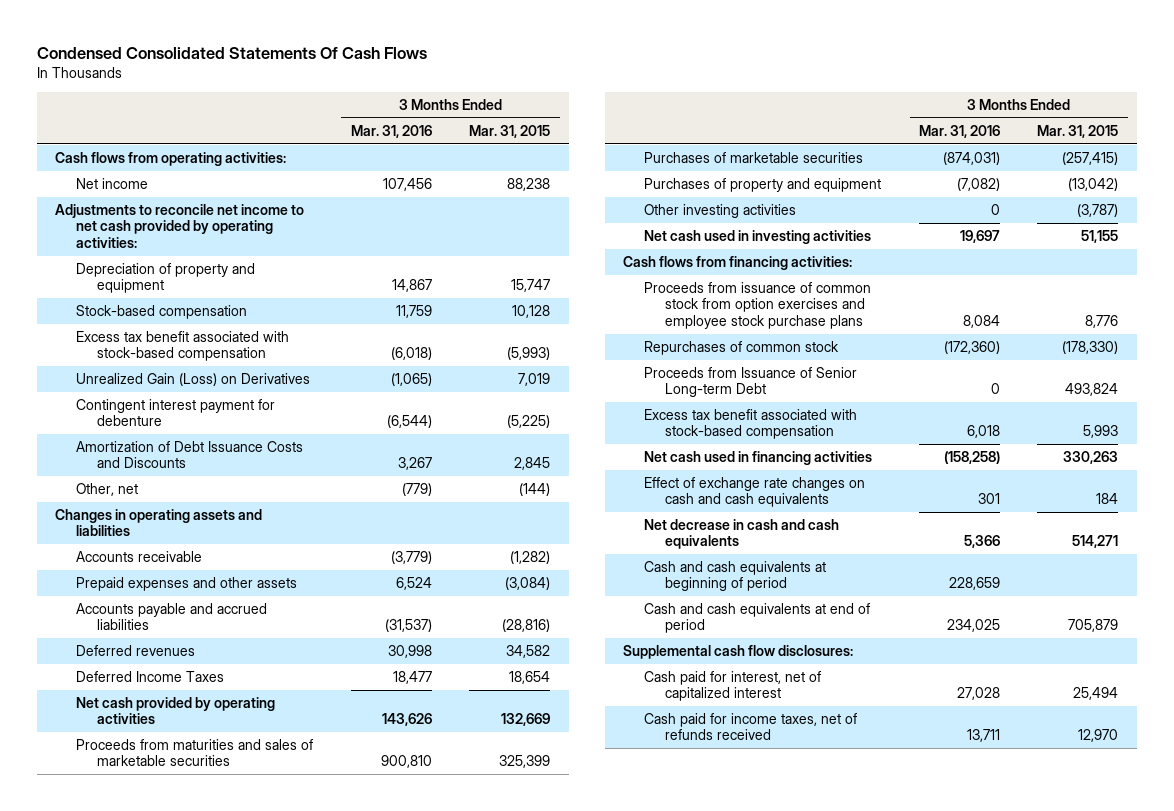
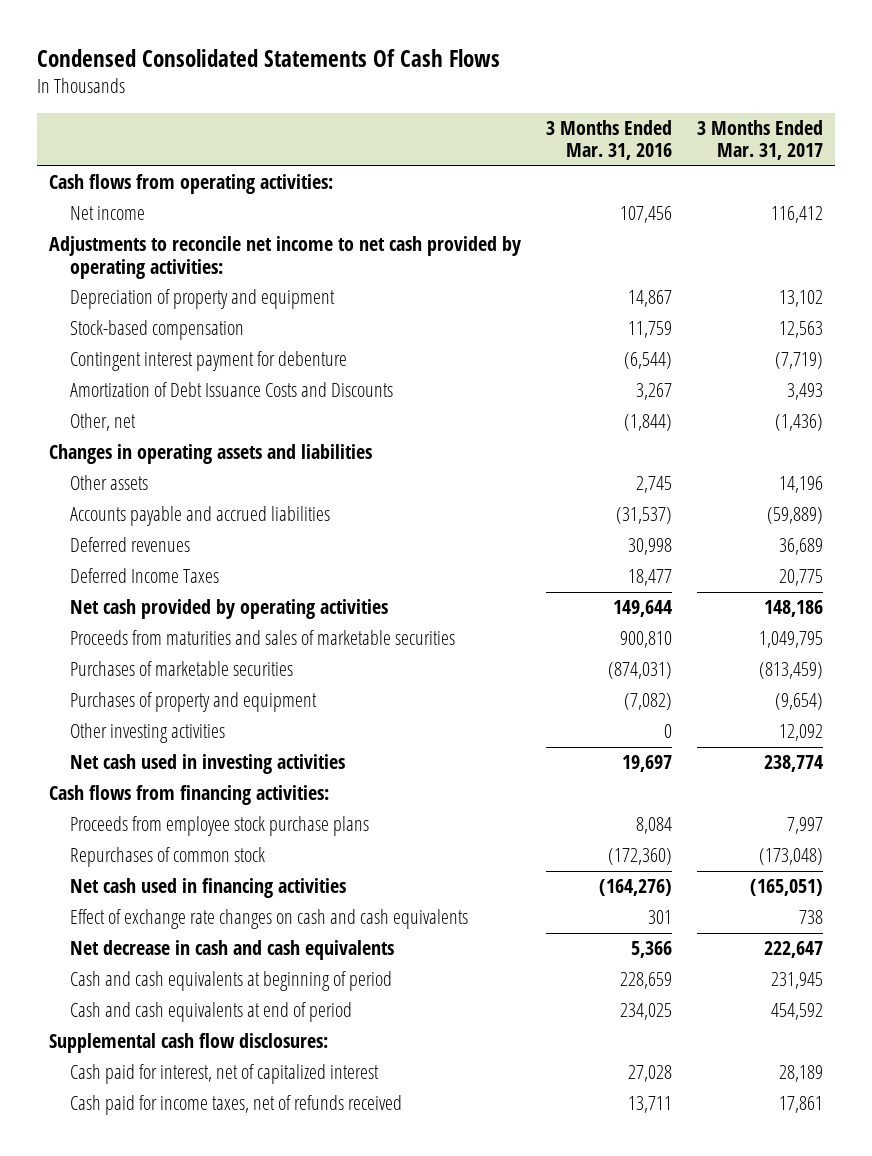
[469,124,551,138] Mar. 31, 2015 -> none
none -> [696,119,823,161] 3 Months Ended Mar. 31, 2017
[76,331,290,362] Excess tax benefit associated with stock-based compensation -> none
[76,373,311,387] Unrealized Gain (Loss) on Derivatives -> none
[401,483,432,497] (779) -> [624,414,673,432] (1,844)
[76,551,203,563] Accounts receivable -> none
[76,577,298,592] Prepaid expenses and other assets -> [70,475,149,491] Other assets
[395,577,432,591] 6,524 -> [636,476,673,494] 2,745
[381,713,432,727] 143,626 -> [613,600,673,618] 149,644
[644,282,872,329] Proceeds from issuance of common stock from option exercises and employee stock purchase plans -> [70,816,370,837] Proceeds from employee stock purchase plans
[644,367,858,398] Proceeds from Issuance of Senior Long-term Debt -> none
[644,409,858,440] Excess tax benefit associated with stock-based compensation -> none
[943,451,1000,465] (158,258) -> [599,879,673,897] (164,276)

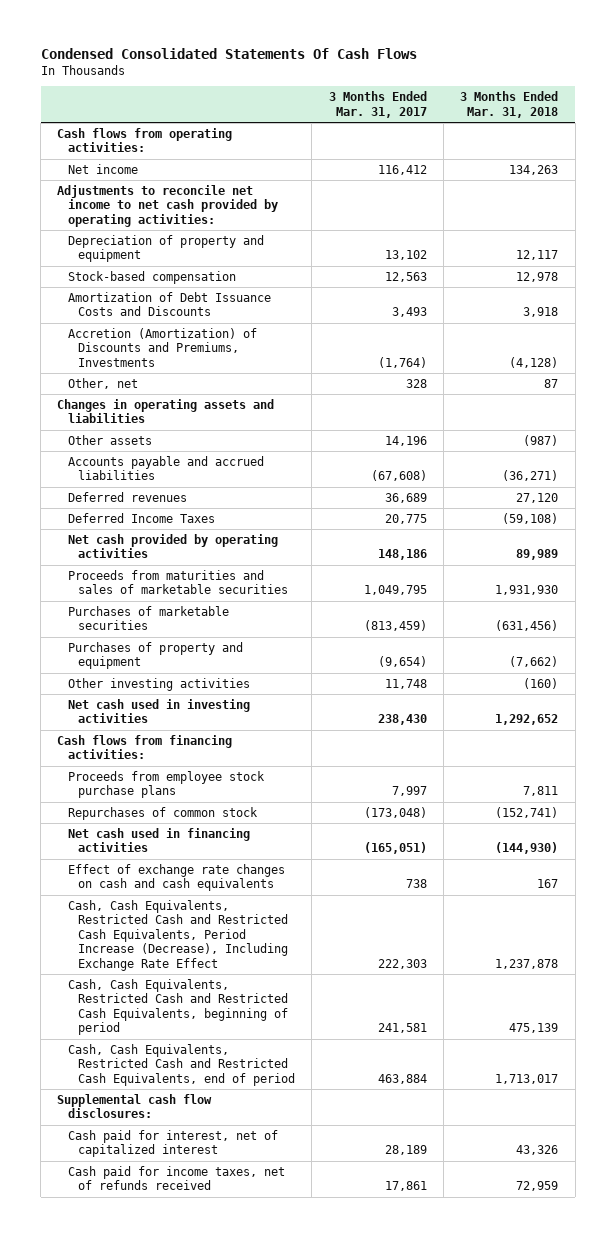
[546,119,673,161] 3 Months Ended Mar. 31, 2016 -> none
none -> [460,91,559,118] 3 Months Ended Mar. 31, 2018
[70,351,348,372] Contingent interest payment for debenture -> none
none -> [67,327,257,367] Accretion (Amortization) of Discounts and Premiums, Investments
[774,414,823,432] (1,436) -> [405,378,427,388] 328
[766,507,823,525] (59,889) -> [370,470,427,482] (67,608)
[778,724,823,742] 12,092 -> [384,678,427,689] 11,748
[763,755,823,773] 238,774 -> [377,714,427,726] 238,430
[70,940,395,961] Net decrease in cash and cash equivalents -> none
none -> [67,899,289,972] Cash, Cash Equivalents, Restricted Cash and Restricted Cash Equivalents, Period Increase (Decrease), Including Exchange Rate Effect
[70,971,393,992] Cash and cash equivalents at beginning of period -> [67,978,289,1036] Cash, Cash Equivalents, Restricted Cash and Restricted Cash Equivalents, beginning of period
[770,972,823,990] 231,945 -> [377,1023,427,1034] 241,581
[70,1002,353,1023] Cash and cash equivalents at end of period -> [67,1043,296,1086] Cash, Cash Equivalents, Restricted Cash and Restricted Cash Equivalents, end of period
[770,1003,823,1021] 454,592 -> [377,1073,427,1084] 463,884

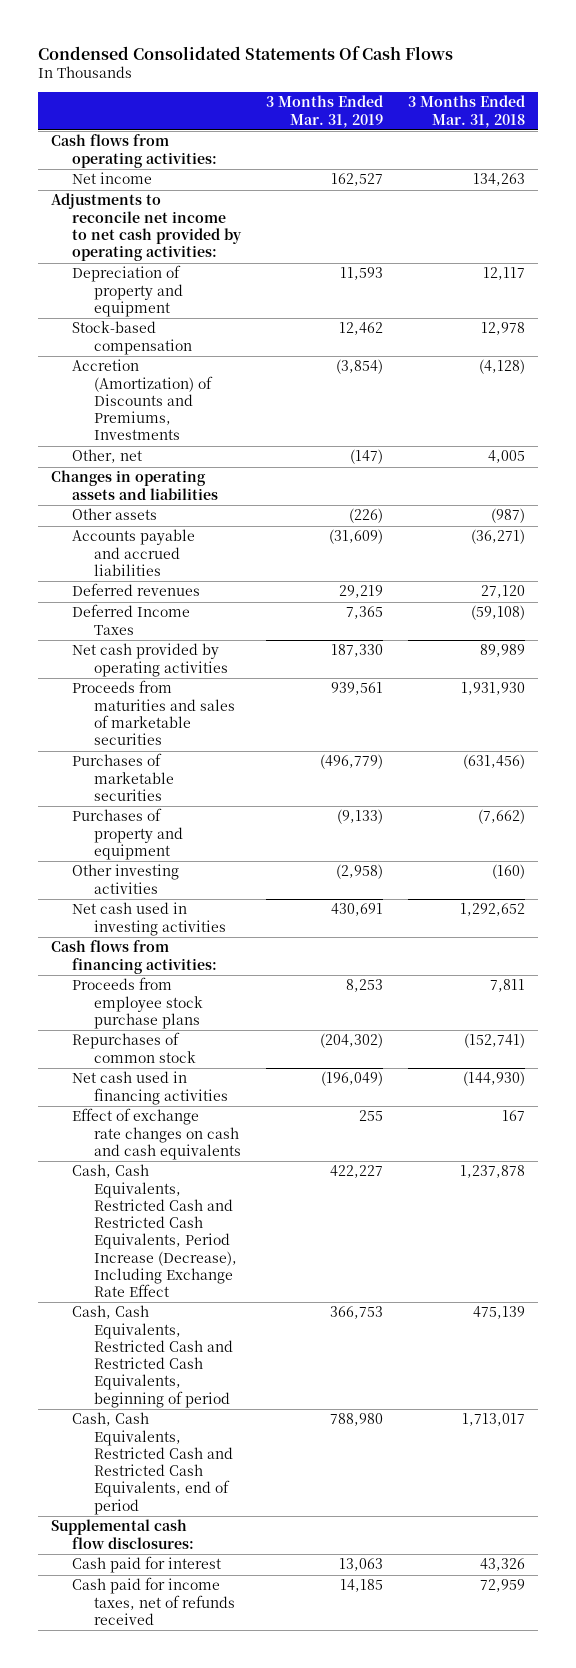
[328,91,427,118] 3 Months Ended Mar. 31, 2017 -> none
none -> [266,95,384,128] 3 Months Ended Mar. 31, 2019
[67,291,271,317] Amortization of Debt Issuance Costs and Discounts -> none
[544,378,559,388] 87 -> [488,450,526,464] 4,005
[67,1129,278,1158] Cash paid for interest, net of capitalized interest -> [72,1556,222,1574] Cash paid for interest

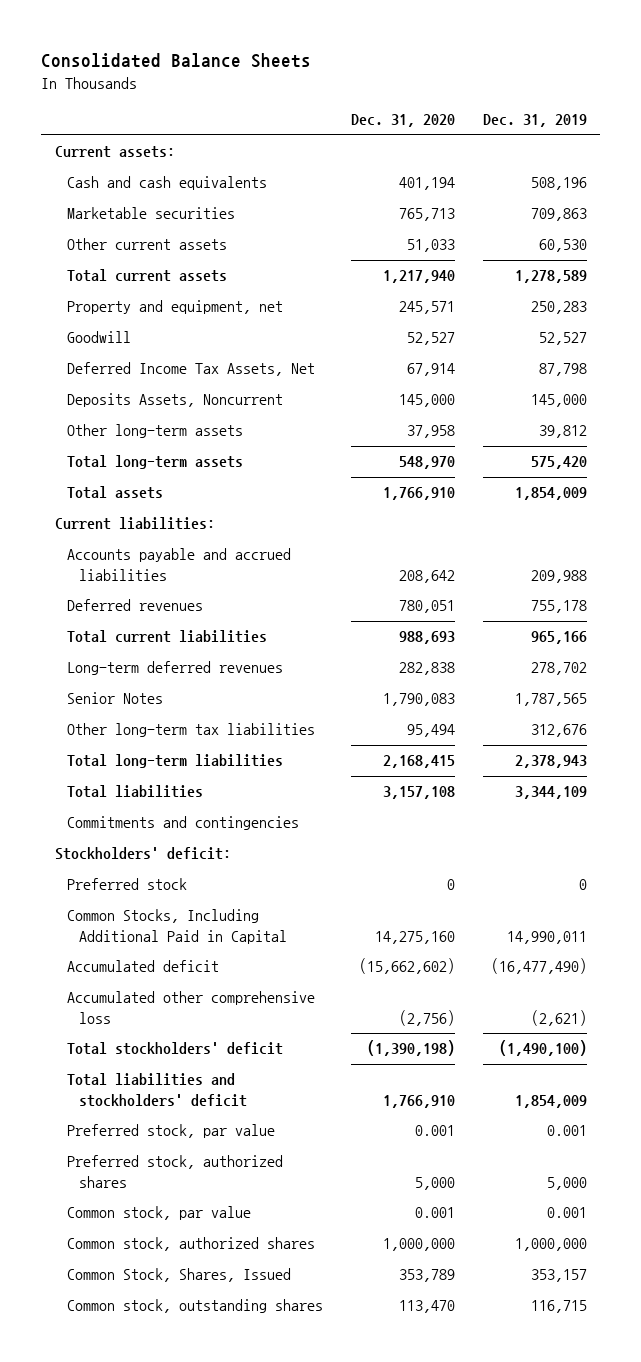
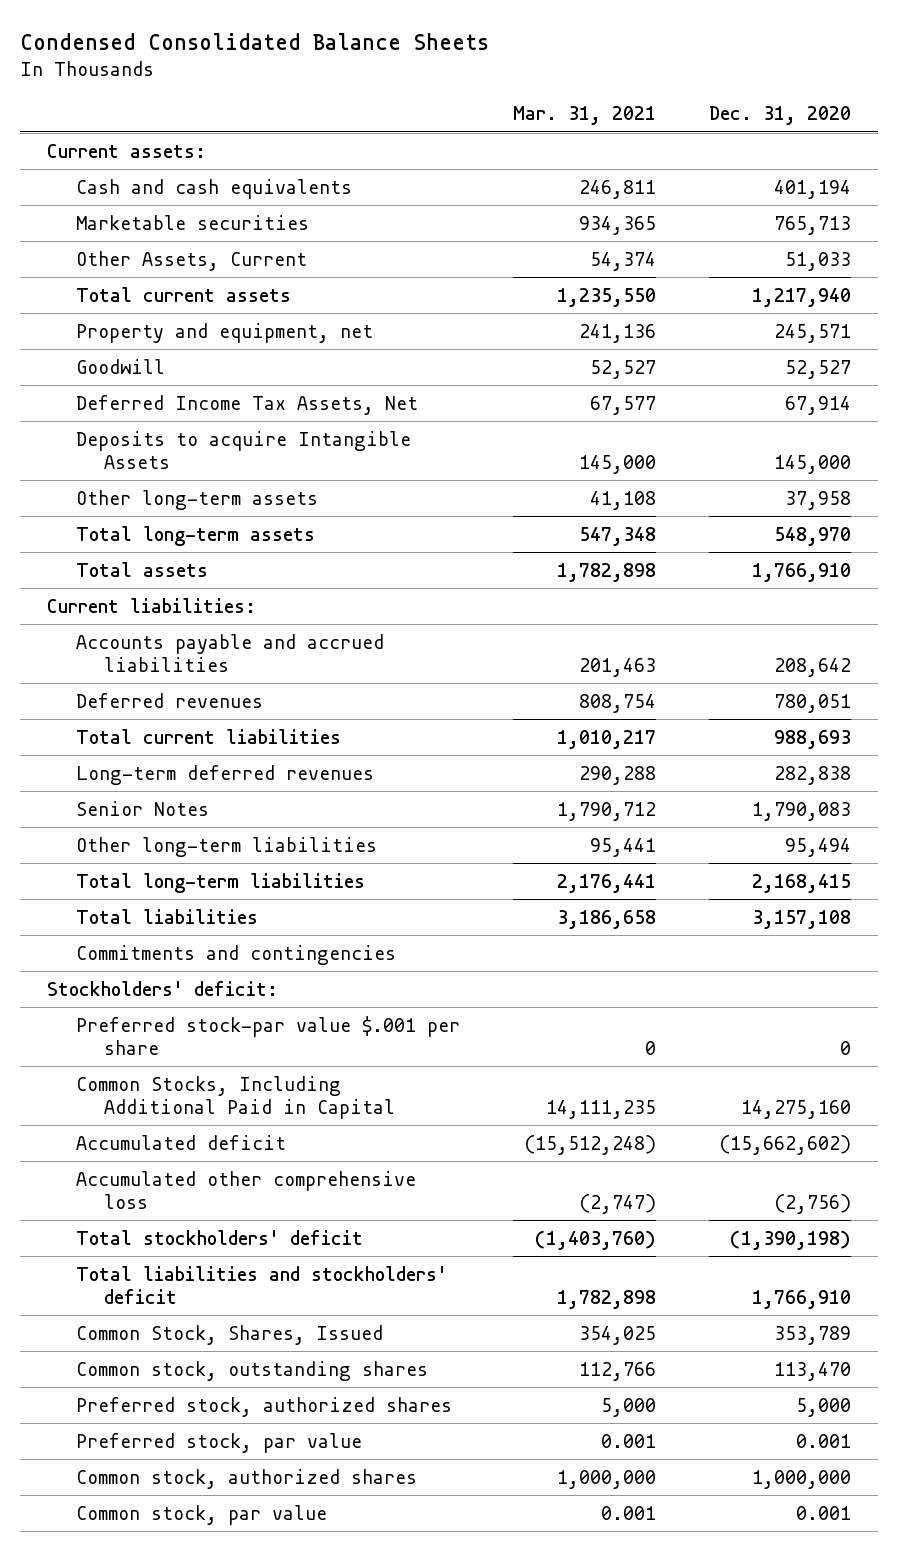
[41,53,312,69] Consolidated Balance Sheets -> [20,33,490,51] Condensed Consolidated Balance Sheets
[482,114,587,128] Dec. 31, 2019 -> none
none -> [512,106,656,126] Mar. 31, 2021
[67,238,228,251] Other current assets -> [75,250,307,271] Other Assets, Current
[67,393,284,408] Deposits Assets, Noncurrent -> [75,430,411,469] Deposits to acquire Intangible Assets
[67,723,316,738] Other long-term tax liabilities -> [75,836,377,857] Other long-term liabilities
[67,878,188,891] Preferred stock -> [75,1015,460,1055] Preferred stock-par value $.001 per share
[67,1155,284,1188] Preferred stock, authorized shares -> [75,1396,452,1417] Preferred stock, authorized shares
[67,1124,276,1139] Preferred stock, par value -> [75,1432,362,1453] Preferred stock, par value
[67,1237,316,1252] Common stock, authorized shares -> [75,1468,417,1489] Common stock, authorized shares
[67,1206,252,1221] Common stock, par value -> [75,1504,327,1525] Common stock, par value

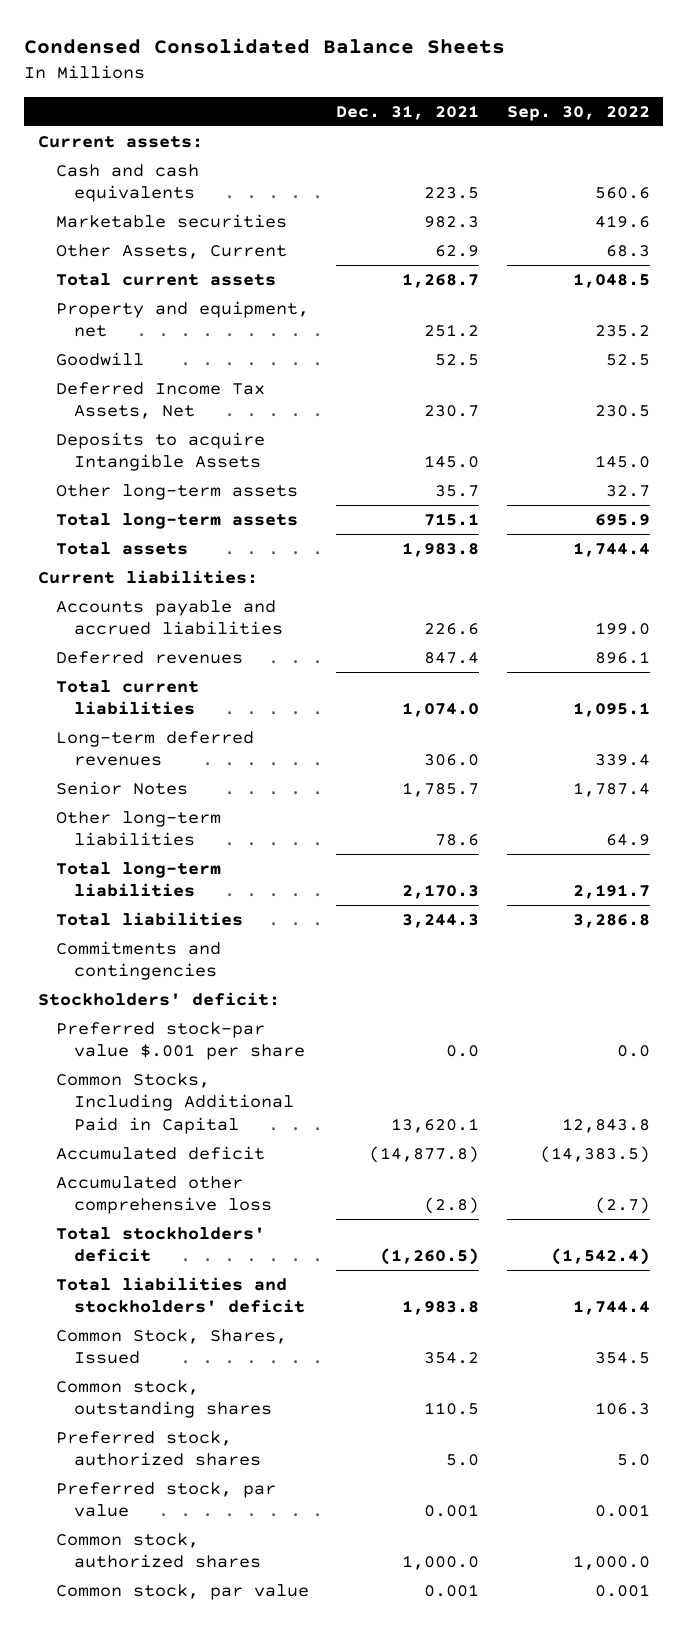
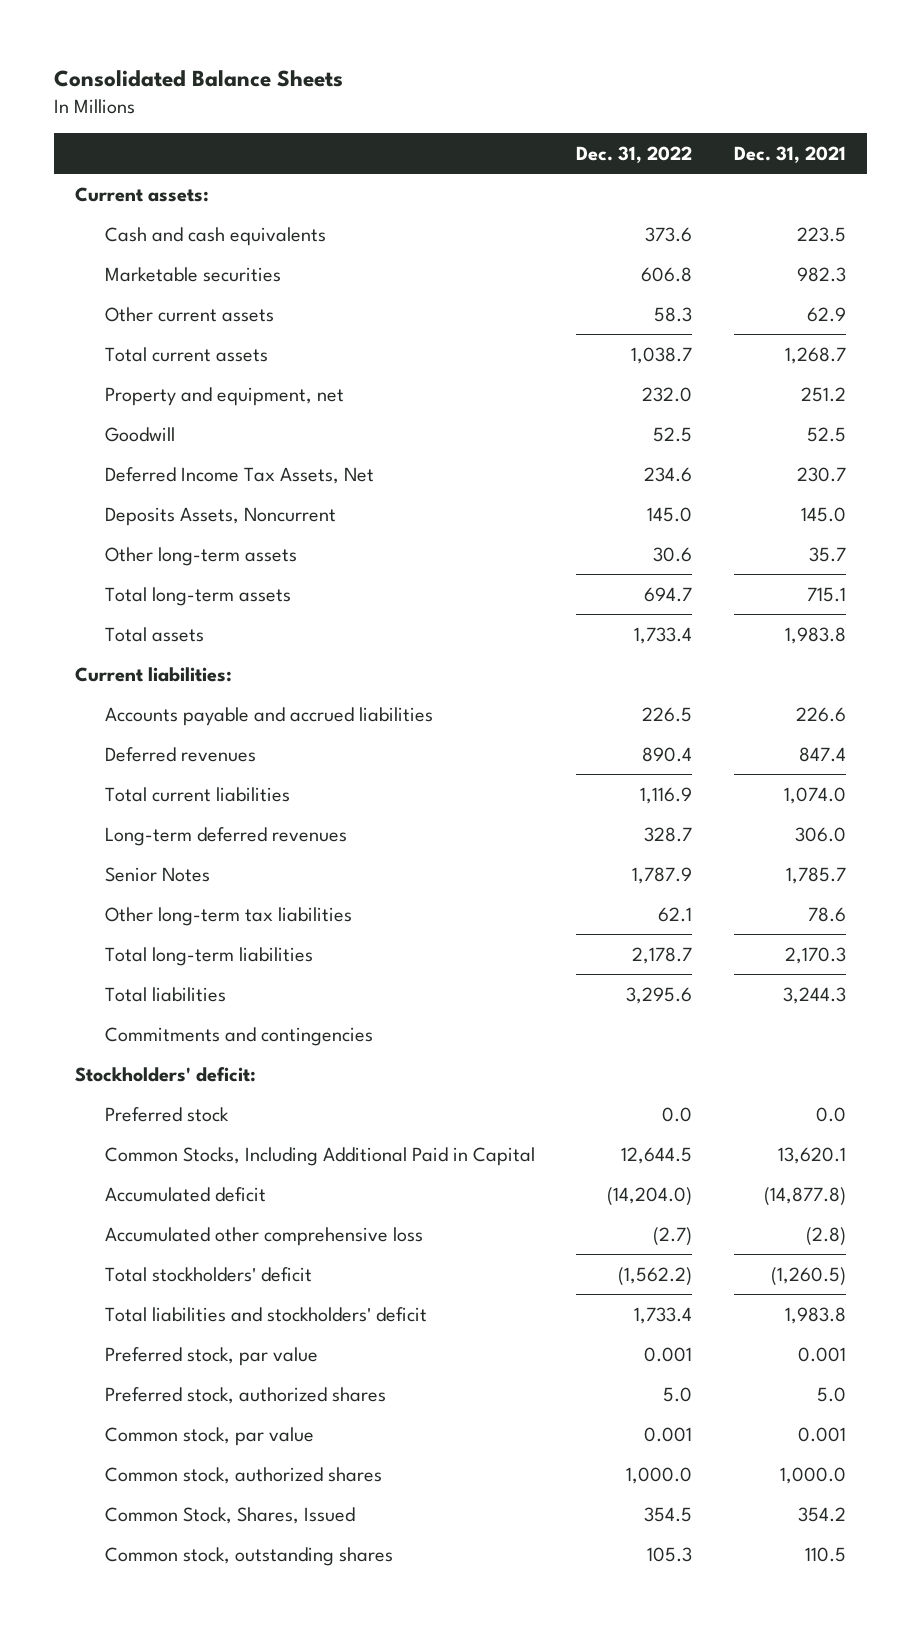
[24,38,506,55] Condensed Consolidated Balance Sheets -> [54,69,344,87] Consolidated Balance Sheets
[506,106,650,122] Sep. 30, 2022 -> none
none -> [576,145,693,163] Dec. 31, 2022
[55,243,287,259] Other Assets, Current -> [104,306,274,322] Other current assets
[55,431,265,472] Deposits to acquire Intangible Assets -> [104,506,336,526] Deposits Assets, Noncurrent
[55,810,221,847] Other long-term liabilities -> [104,906,352,926] Other long-term tax liabilities
[55,1021,305,1061] Preferred stock-par value $.001 per share -> [104,1106,229,1122] Preferred stock
[55,1430,261,1467] Preferred stock, authorized shares -> [104,1386,386,1404] Preferred stock, authorized shares
[55,1532,261,1569] Common stock, authorized shares -> [104,1466,382,1484] Common stock, authorized shares
[55,1328,287,1365] Common Stock, Shares, Issued -> [104,1506,355,1524] Common Stock, Shares, Issued
[55,1379,272,1419] Common stock, outstanding shares -> [104,1546,393,1566] Common stock, outstanding shares

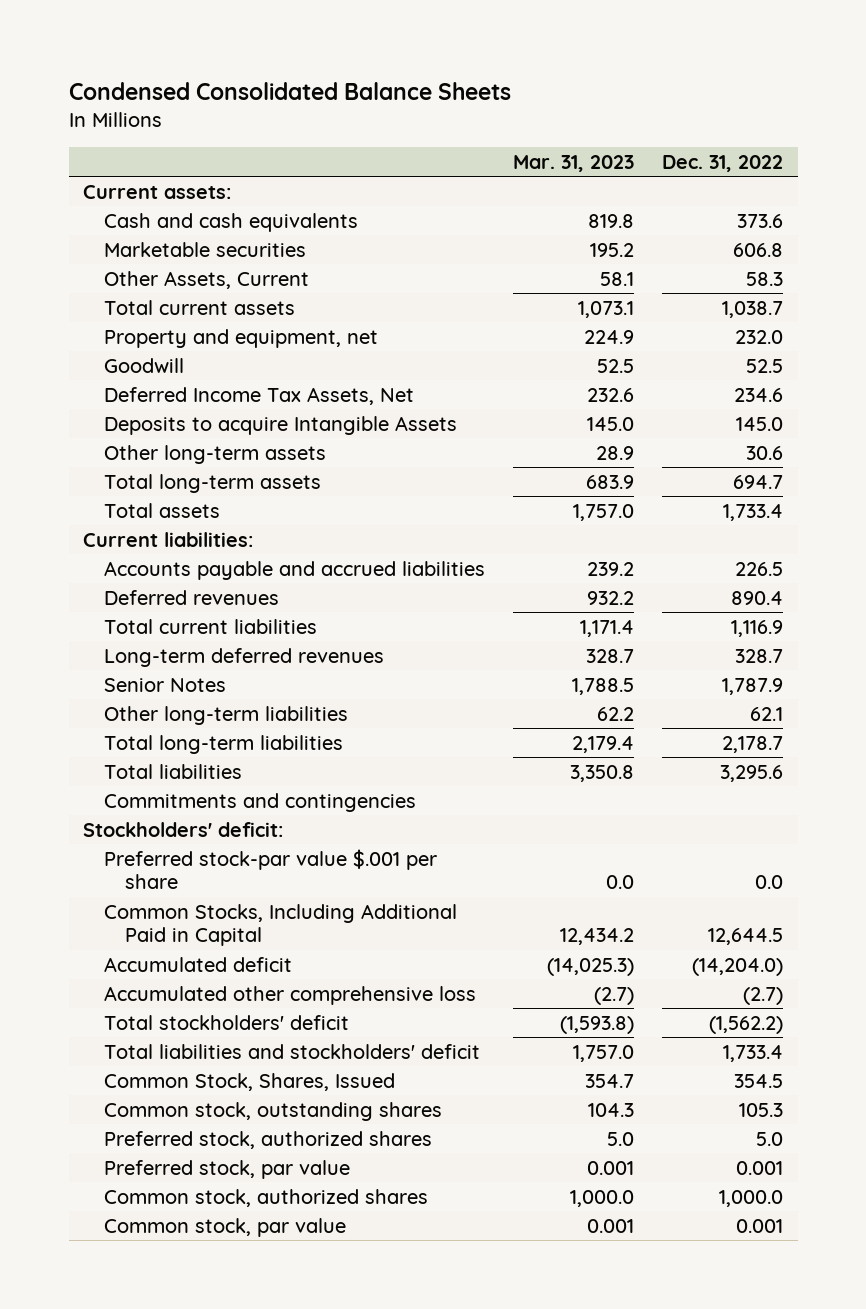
[54,69,344,87] Consolidated Balance Sheets -> [68,81,511,100] Condensed Consolidated Balance Sheets
[734,145,847,163] Dec. 31, 2021 -> none
none -> [513,154,635,172] Mar. 31, 2023
[104,306,274,322] Other current assets -> [103,270,309,289] Other Assets, Current
[104,506,336,526] Deposits Assets, Noncurrent -> [103,415,457,435] Deposits to acquire Intangible Assets
[104,906,352,926] Other long-term tax liabilities -> [103,705,348,725] Other long-term liabilities
[104,1106,229,1122] Preferred stock -> [103,848,437,890] Preferred stock-par value $.001 per share
[104,1386,386,1404] Preferred stock, authorized shares -> [103,1130,432,1149] Preferred stock, authorized shares
[104,1346,318,1366] Preferred stock, par value -> [103,1159,350,1179] Preferred stock, par value
[104,1466,382,1484] Common stock, authorized shares -> [103,1188,428,1207] Common stock, authorized shares
[104,1426,314,1446] Common stock, par value -> [103,1217,346,1237] Common stock, par value

